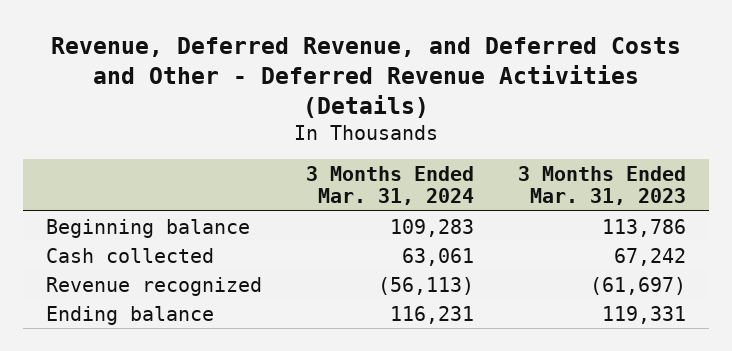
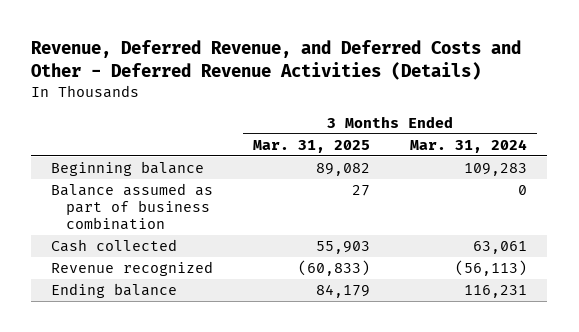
[518,165,687,206] 3 Months Ended Mar. 31, 2023 -> none
none -> [253,139,371,153] Mar. 31, 2025
none -> [51,183,214,231] Balance assumed as part of business combination

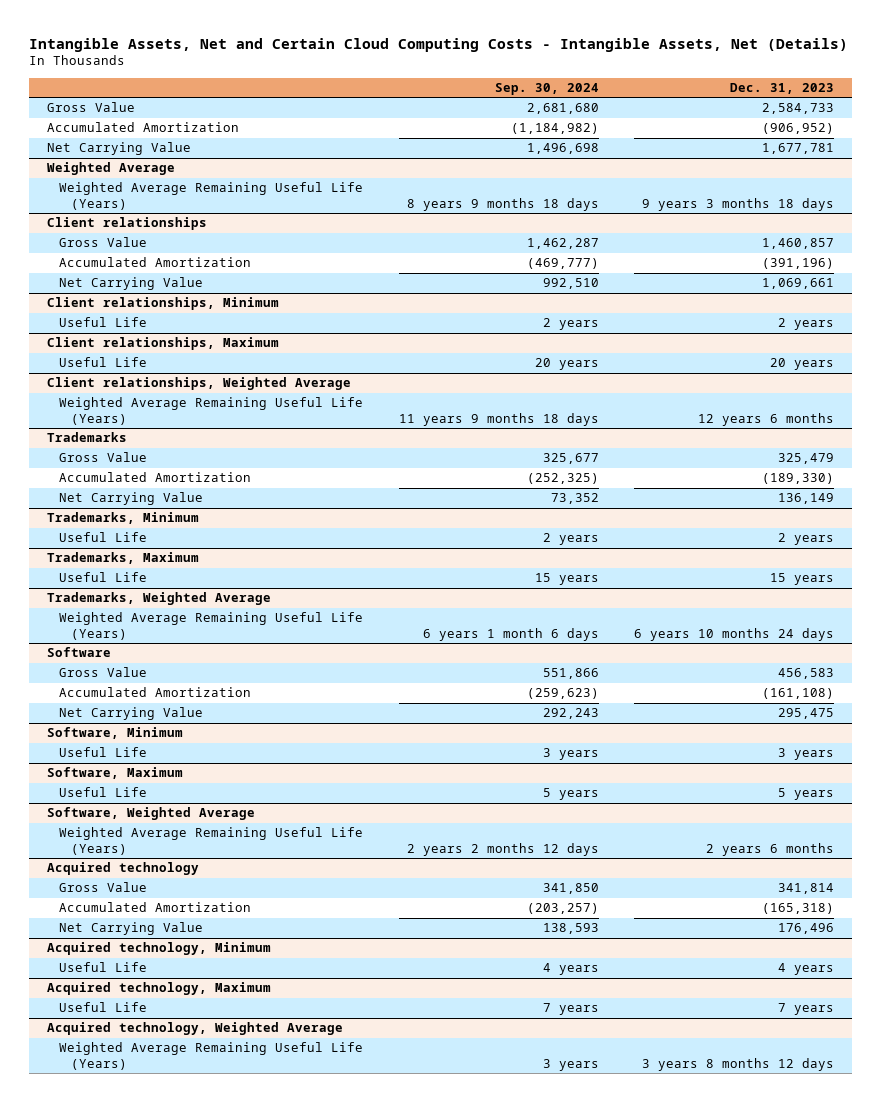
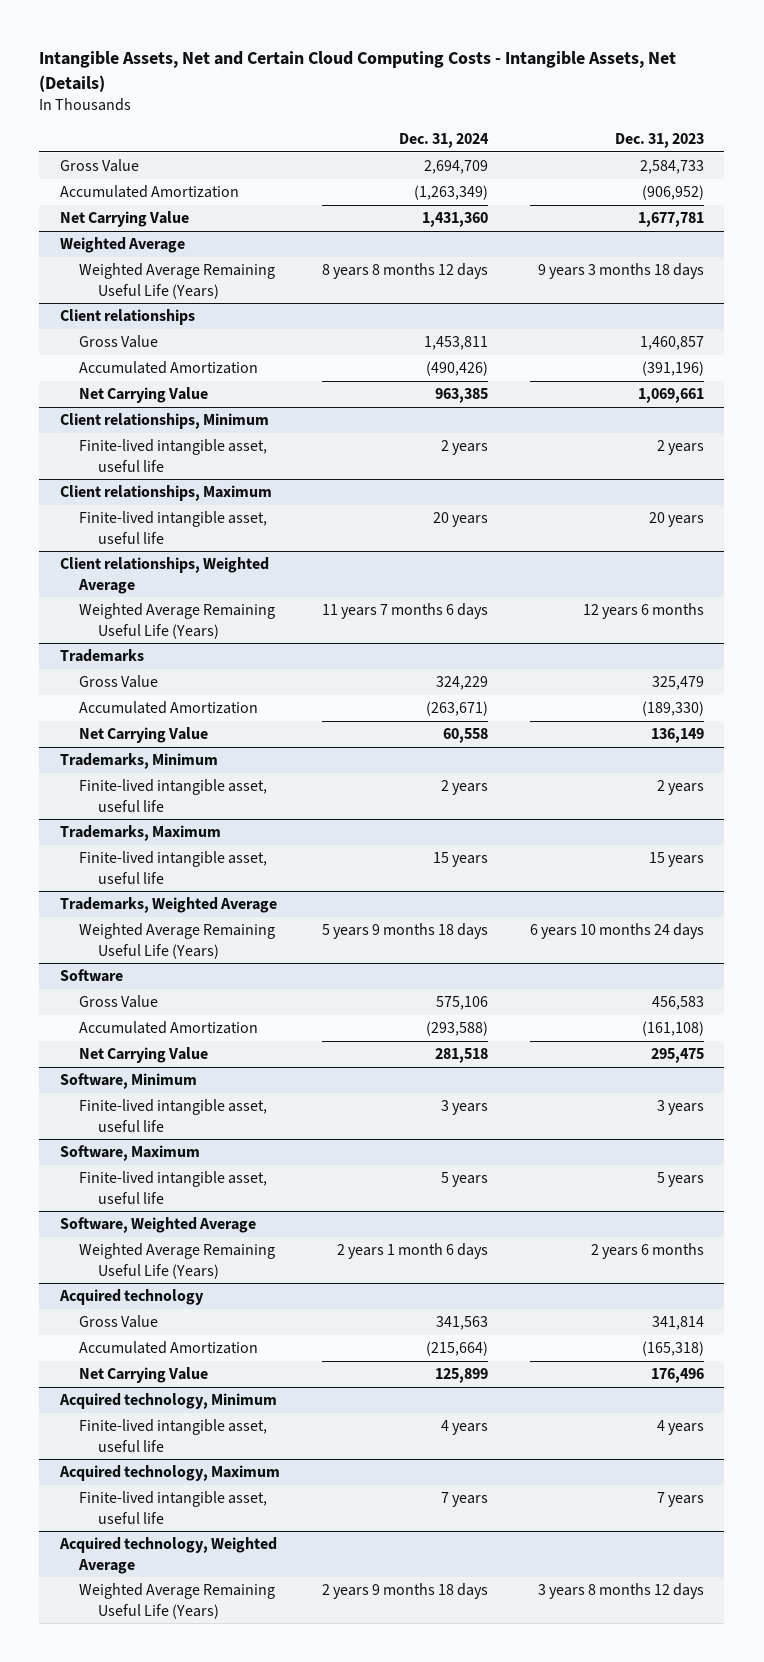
[494,83,599,96] Sep. 30, 2024 -> none
none -> [398,133,489,149] Dec. 31, 2024
[59,317,148,328] Useful Life -> [79,439,268,472] Finite-lived intangible asset, useful life
[59,357,148,368] Useful Life -> [79,511,268,544] Finite-lived intangible asset, useful life
[59,532,148,543] Useful Life -> [79,779,268,812] Finite-lived intangible asset, useful life
[59,572,148,583] Useful Life -> [79,851,268,884] Finite-lived intangible asset, useful life
[59,747,148,758] Useful Life -> [79,1099,268,1132] Finite-lived intangible asset, useful life
[59,787,148,798] Useful Life -> [79,1171,268,1204] Finite-lived intangible asset, useful life
[59,962,148,973] Useful Life -> [79,1419,268,1452] Finite-lived intangible asset, useful life
[59,1002,148,1013] Useful Life -> [79,1491,268,1524] Finite-lived intangible asset, useful life

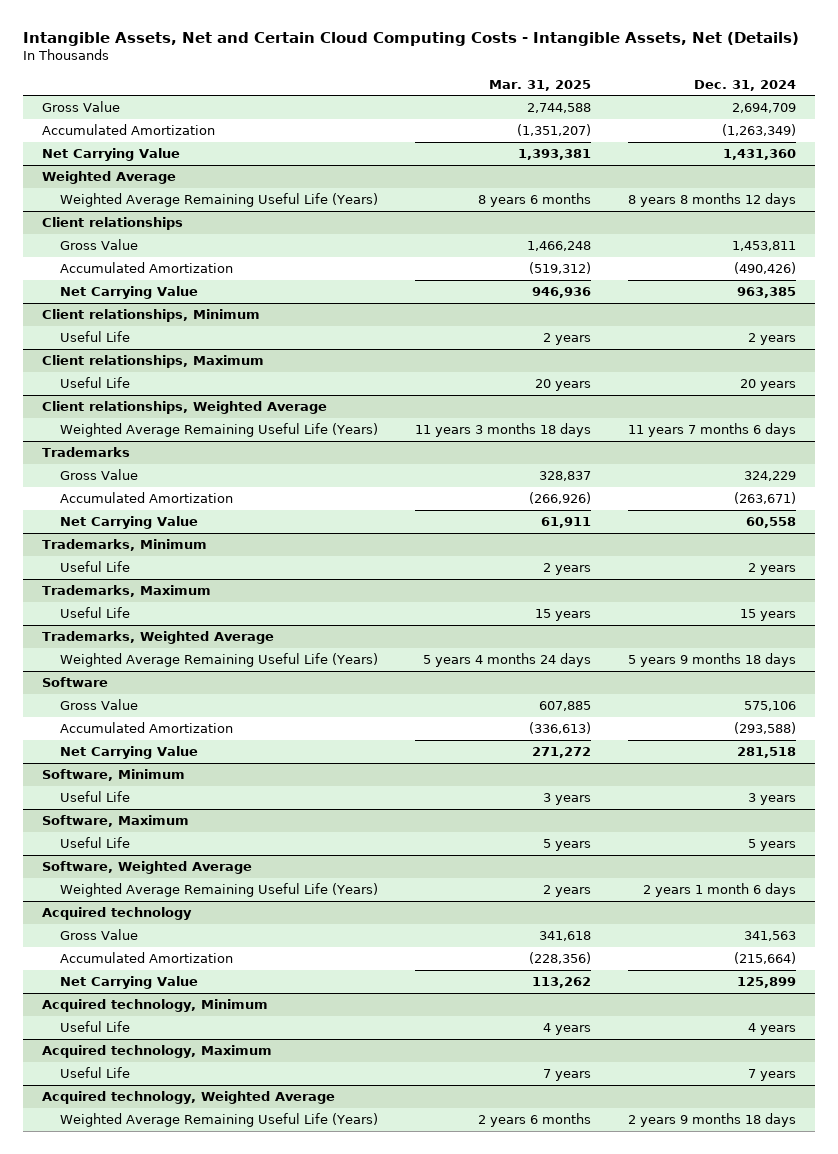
[614,133,704,149] Dec. 31, 2023 -> none
none -> [489,79,592,91] Mar. 31, 2025
[79,439,268,472] Finite-lived intangible asset, useful life -> [59,331,130,343] Useful Life
[79,511,268,544] Finite-lived intangible asset, useful life -> [59,377,130,389] Useful Life
[79,779,268,812] Finite-lived intangible asset, useful life -> [59,561,130,573] Useful Life
[79,851,268,884] Finite-lived intangible asset, useful life -> [59,607,130,619] Useful Life
[79,1099,268,1132] Finite-lived intangible asset, useful life -> [59,791,130,803] Useful Life
[79,1171,268,1204] Finite-lived intangible asset, useful life -> [59,837,130,849] Useful Life
[79,1419,268,1452] Finite-lived intangible asset, useful life -> [59,1021,130,1033] Useful Life
[79,1491,268,1524] Finite-lived intangible asset, useful life -> [59,1067,130,1079] Useful Life

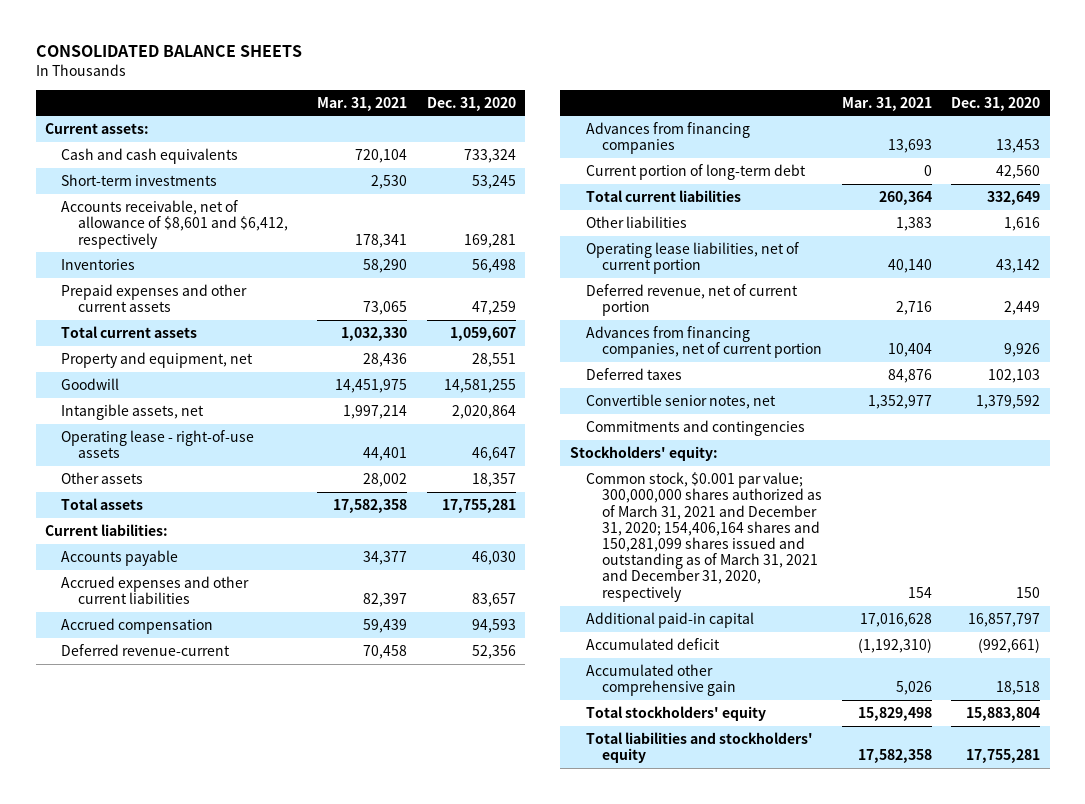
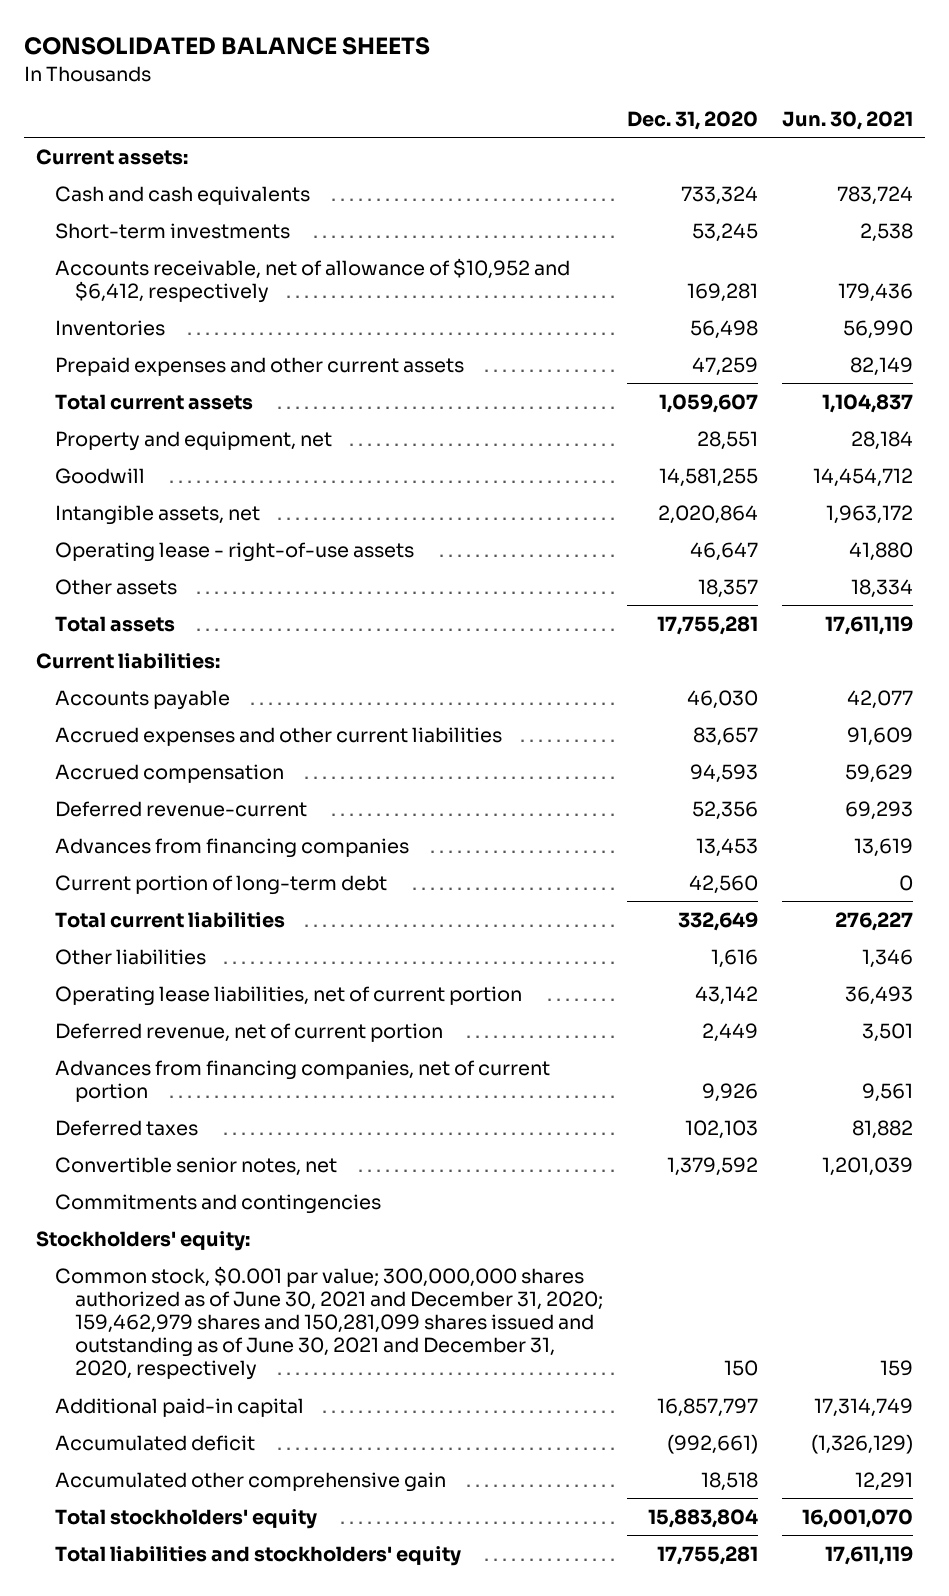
[317,96,408,111] Mar. 31, 2021 -> none
none -> [782,110,914,130] Jun. 30, 2021
[61,200,288,249] Accounts receivable, net of allowance of $8,601 and $6,412, respectively -> [55,257,571,303] Accounts receivable, net of allowance of $10,952 and $6,412, respectively
[585,472,823,602] Common stock, $0.001 par value; 300,000,000 shares authorized as of March 31, 2021 and December 31, 2020; 154,406,164 shares and 150,281,099 shares issued and outstanding as of March 31, 2021 and December 31, 2020, respectively -> [55,1265,603,1381] Common stock, $0.001 par value; 300,000,000 shares authorized as of June 30, 2021 and December 31, 2020; 159,462,979 shares and 150,281,099 shares issued and outstanding as of June 30, 2021 and December 31, 2020, respectively

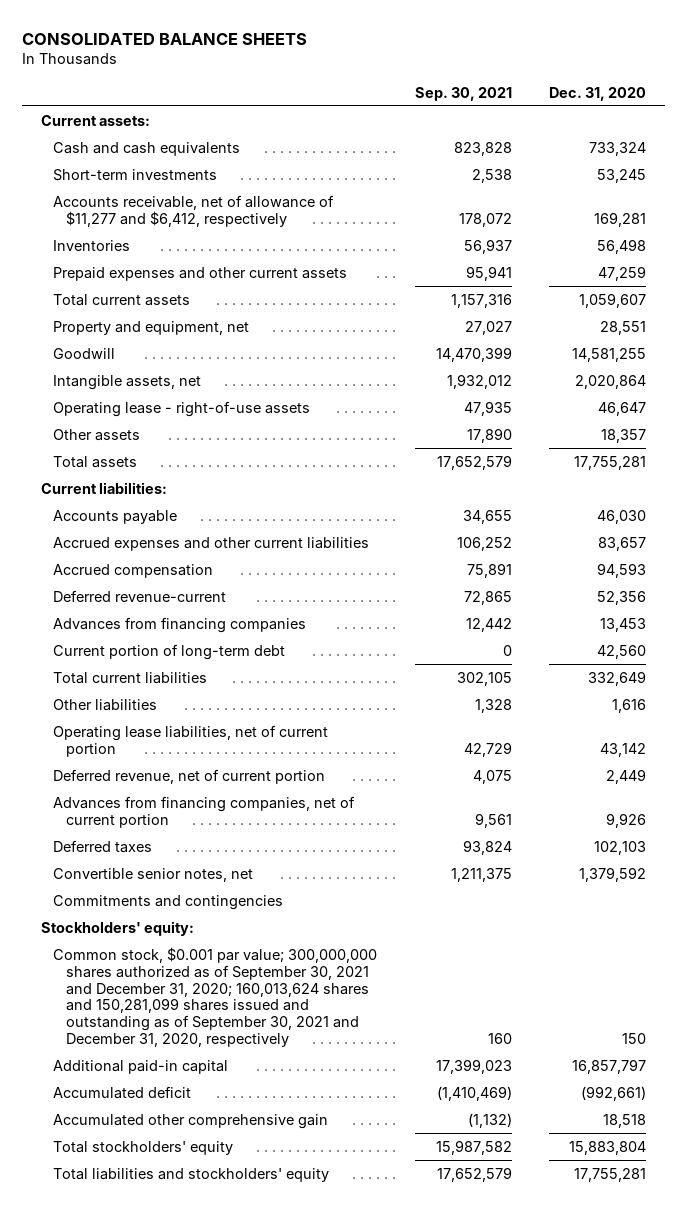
[782,110,914,130] Jun. 30, 2021 -> none
none -> [414,86,512,101] Sep. 30, 2021
[55,257,571,303] Accounts receivable, net of allowance of $10,952 and $6,412, respectively -> [53,194,335,227] Accounts receivable, net of allowance of $11,277 and $6,412, respectively
[55,1265,603,1381] Common stock, $0.001 par value; 300,000,000 shares authorized as of June 30, 2021 and December 31, 2020; 159,462,979 shares and 150,281,099 shares issued and outstanding as of June 30, 2021 and December 31, 2020, respectively -> [53,946,378,1048] Common stock, $0.001 par value; 300,000,000 shares authorized as of September 30, 2021 and December 31, 2020; 160,013,624 shares and 150,281,099 shares issued and outstanding as of September 30, 2021 and December 31, 2020, respectively

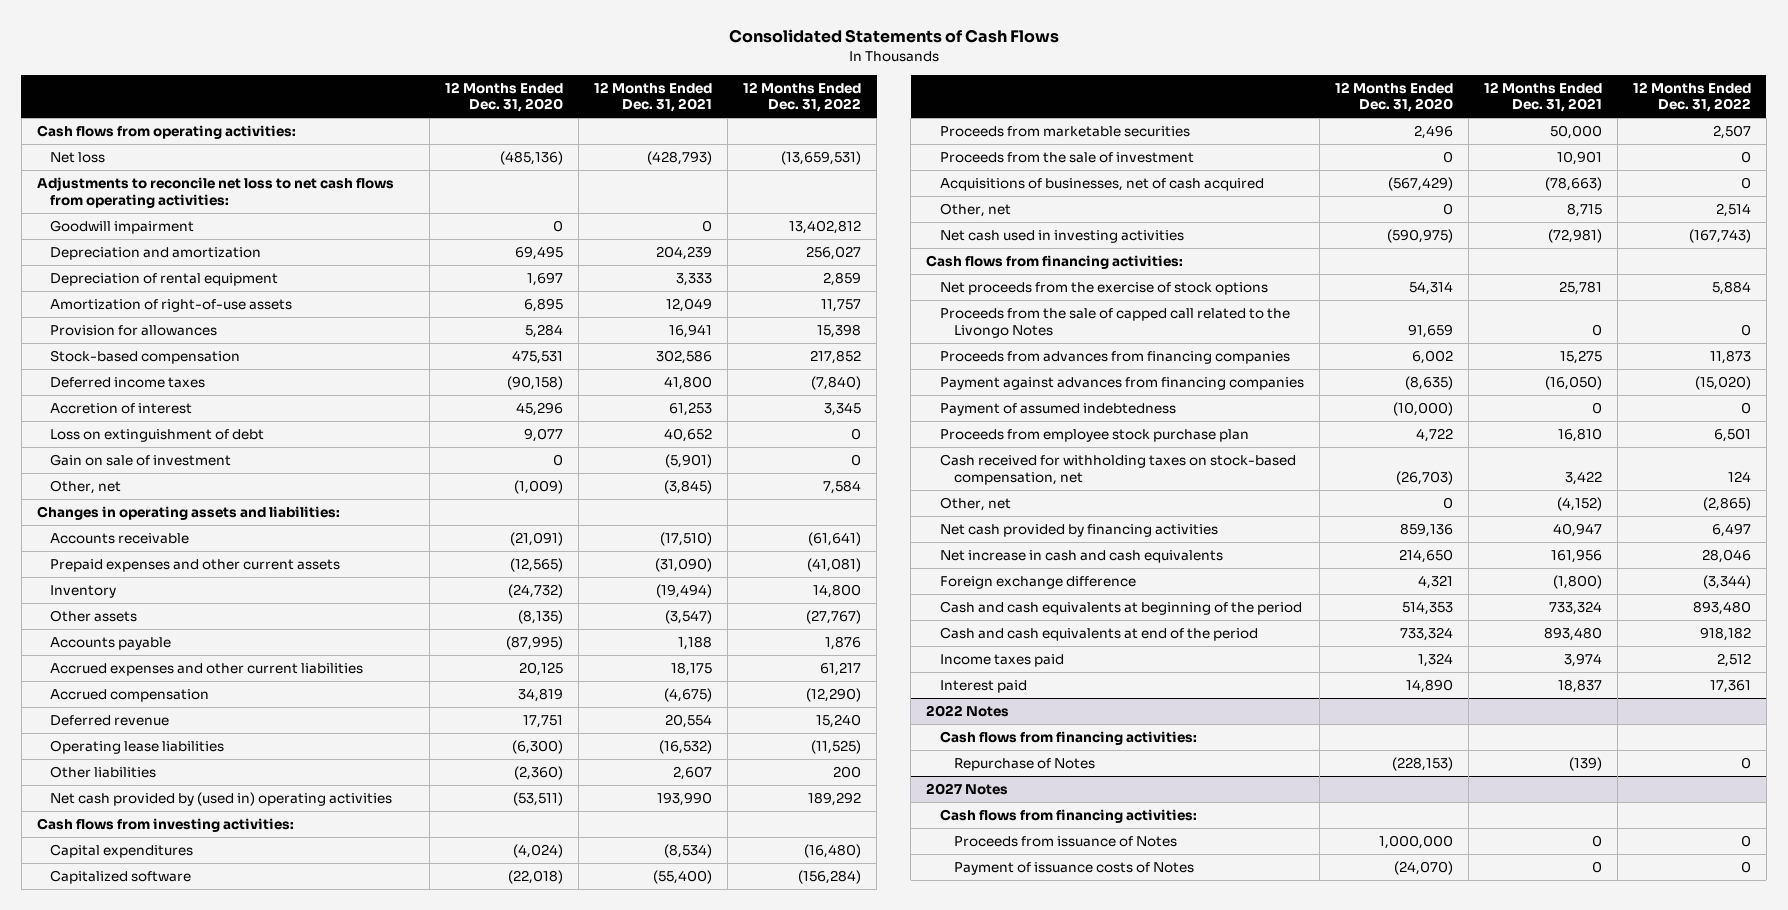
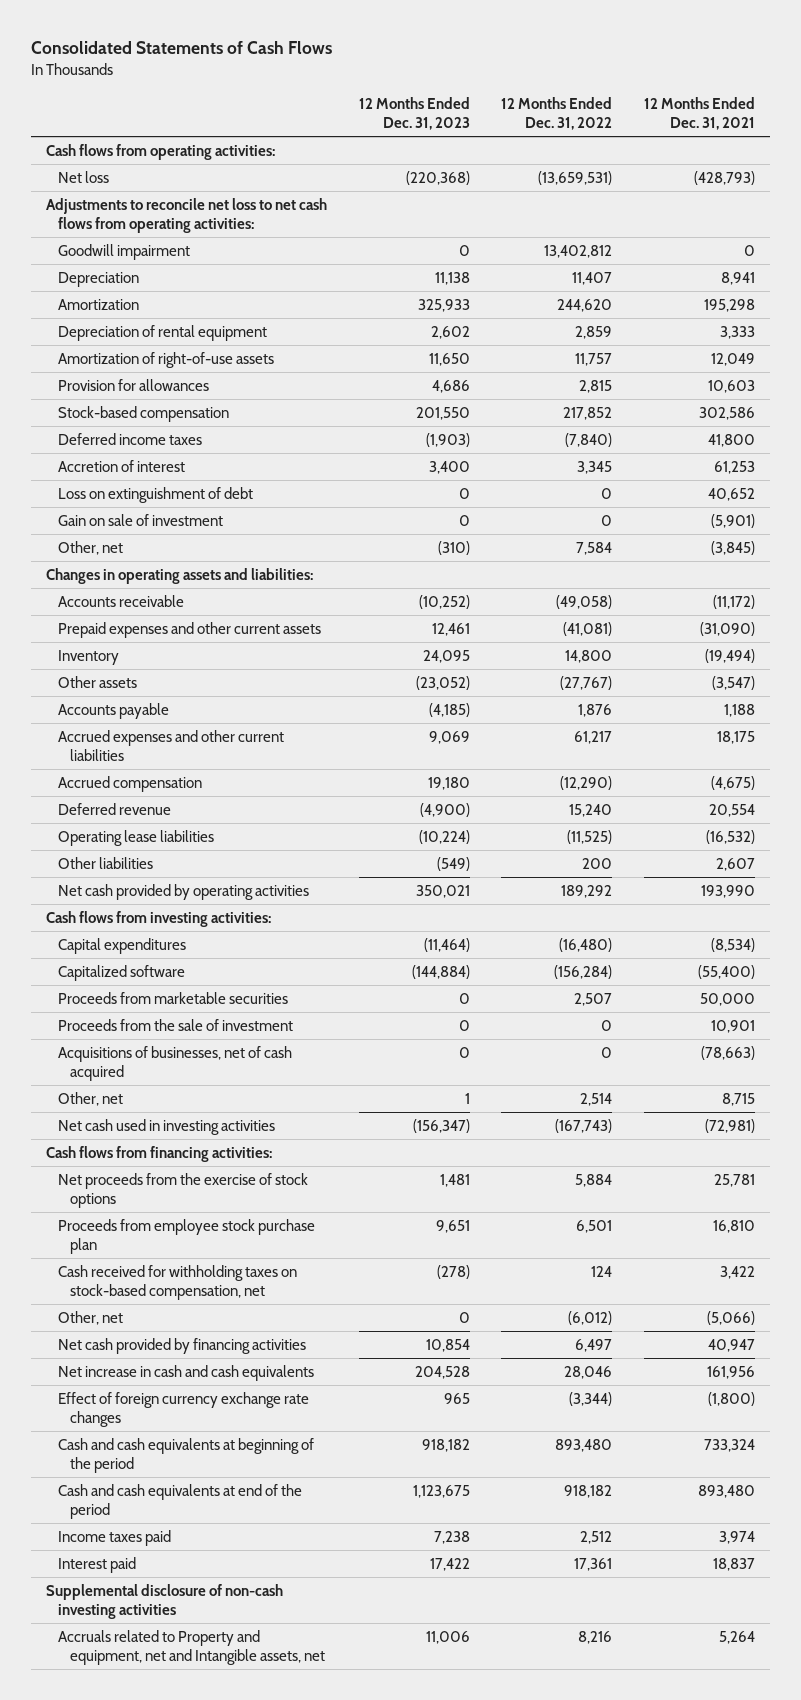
[445,81,564,113] 12 Months Ended Dec. 31, 2020 -> none
none -> [358,96,470,131] 12 Months Ended Dec. 31, 2023
[50,247,262,261] Depreciation and amortization -> none
none -> [58,271,140,287] Depreciation
none -> [58,298,140,310] Amortization
[669,324,713,339] 16,941 -> [707,379,755,393] 10,603
[817,324,862,339] 15,398 -> [579,379,613,393] 2,815
[660,532,713,547] (17,510) -> [712,594,755,609] (11,172)
[808,532,862,547] (61,641) -> [556,594,613,609] (49,058)
[50,792,393,807] Net cash provided by (used in) operating activities -> [58,883,310,900] Net cash provided by operating activities
[940,308,1291,338] Proceeds from the sale of capped call related to the Livongo Notes -> none
[940,351,1291,365] Proceeds from advances from financing companies -> none
[940,377,1305,391] Payment against advances from financing companies -> none
[940,403,1177,417] Payment of assumed indebtedness -> none
[1557,497,1603,512] (4,152) -> [706,1310,755,1325] (5,066)
[1702,497,1751,512] (2,865) -> [568,1310,613,1325] (6,012)
[940,576,1137,590] Foreign exchange difference -> [58,1391,310,1428] Effect of foreign currency exchange rate changes
[926,705,1010,718] 2022 Notes -> none
[940,731,1198,746] Cash flows from financing activities: -> none
[953,758,1095,772] Repurchase of Notes -> none
[926,783,1009,796] 2027 Notes -> none
[940,809,1198,824] Cash flows from financing activities: -> none
[953,836,1177,848] Proceeds from issuance of Notes -> none
[953,862,1194,876] Payment of issuance costs of Notes -> none
none -> [46,1583,284,1620] Supplemental disclosure of non-cash investing activities
none -> [58,1629,326,1666] Accruals related to Property and equipment, net and Intangible assets, net

